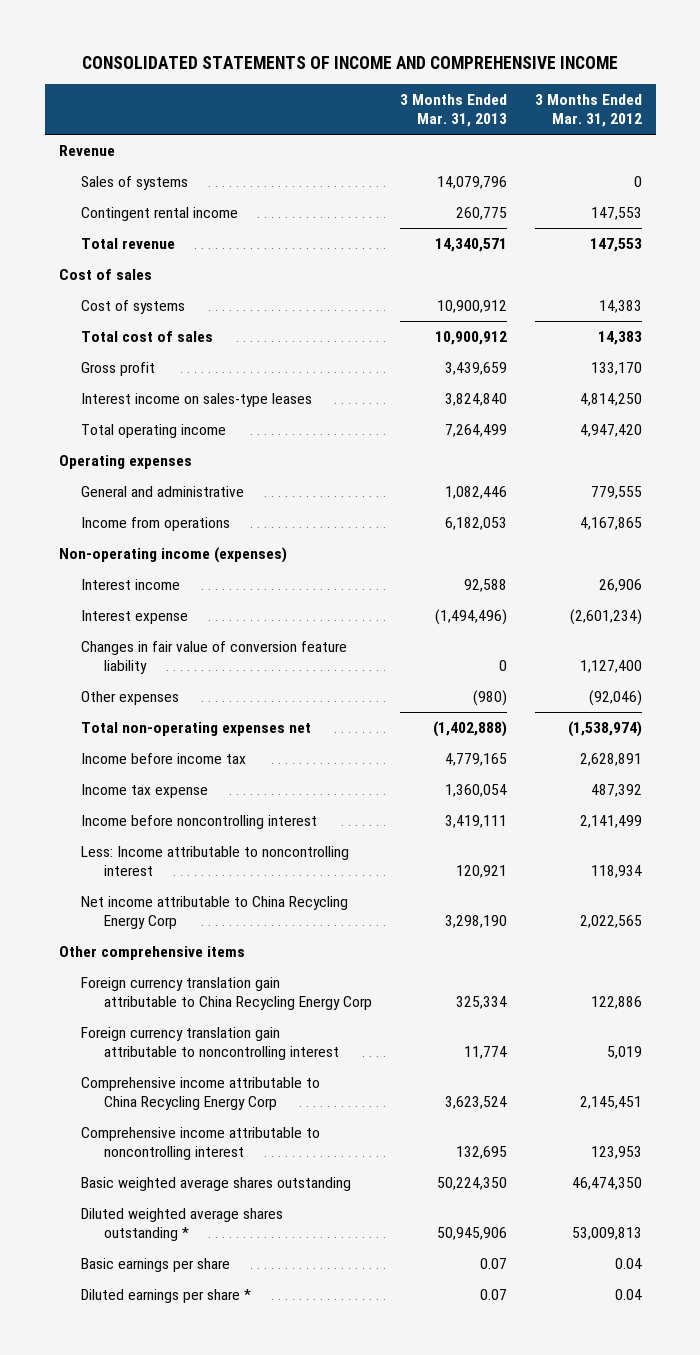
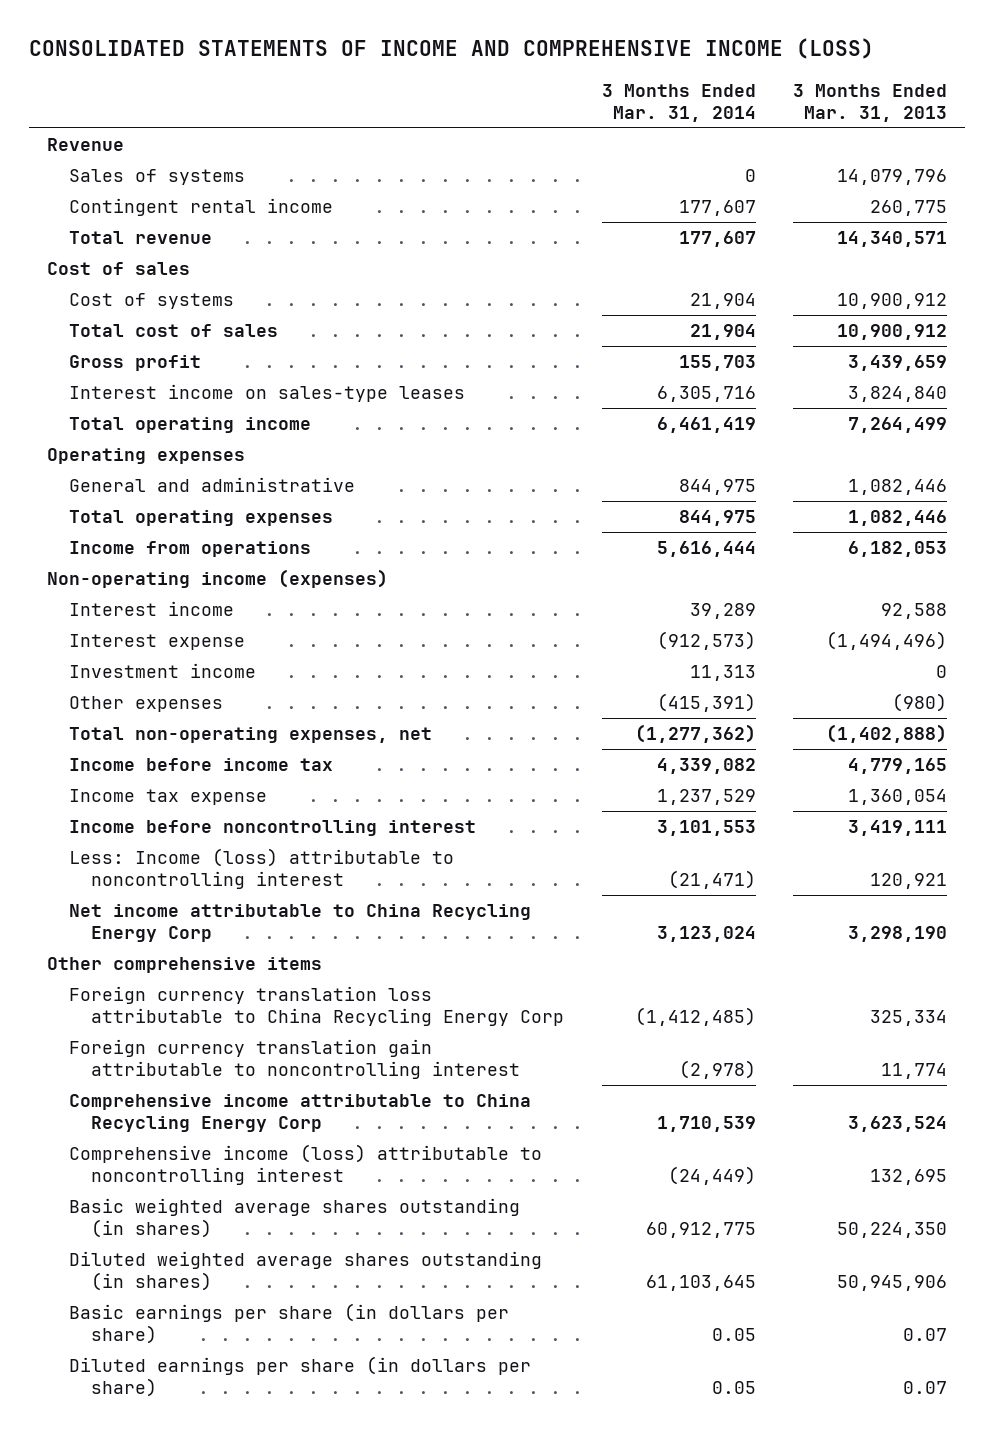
[82,55,619,69] CONSOLIDATED STATEMENTS OF INCOME AND COMPREHENSIVE INCOME -> [28,38,874,60] CONSOLIDATED STATEMENTS OF INCOME AND COMPREHENSIVE INCOME (LOSS)
[534,94,642,128] 3 Months Ended Mar. 31, 2012 -> none
none -> [601,83,756,122] 3 Months Ended Mar. 31, 2014
none -> [69,510,334,527] Total operating expenses
[81,640,348,675] Changes in fair value of conversion feature liability -> none
none -> [69,663,257,679] Investment income
[81,721,312,736] Total non-operating expenses net -> [69,727,433,744] Total non-operating expenses, net
[81,845,350,877] Less: Income attributable to noncontrolling interest -> [69,848,455,890] Less: Income (loss) attributable to noncontrolling interest
[81,976,372,1011] Foreign currency translation gain attributable to China Recycling Energy Corp -> [69,986,565,1027] Foreign currency translation loss attributable to China Recycling Energy Corp
[81,1126,321,1161] Comprehensive income attributable to noncontrolling interest -> [69,1144,543,1186] Comprehensive income (loss) attributable to noncontrolling interest
[81,1176,352,1191] Basic weighted average shares outstanding -> [69,1198,521,1239] Basic weighted average shares outstanding (in shares)
[81,1207,284,1242] Diluted weighted average shares outstanding * -> [69,1251,543,1292] Diluted weighted average shares outstanding (in shares)
[81,1257,231,1272] Basic earnings per share -> [69,1303,510,1345] Basic earnings per share (in dollars per share)
[81,1288,252,1303] Diluted earnings per share * -> [69,1356,532,1398] Diluted earnings per share (in dollars per share)

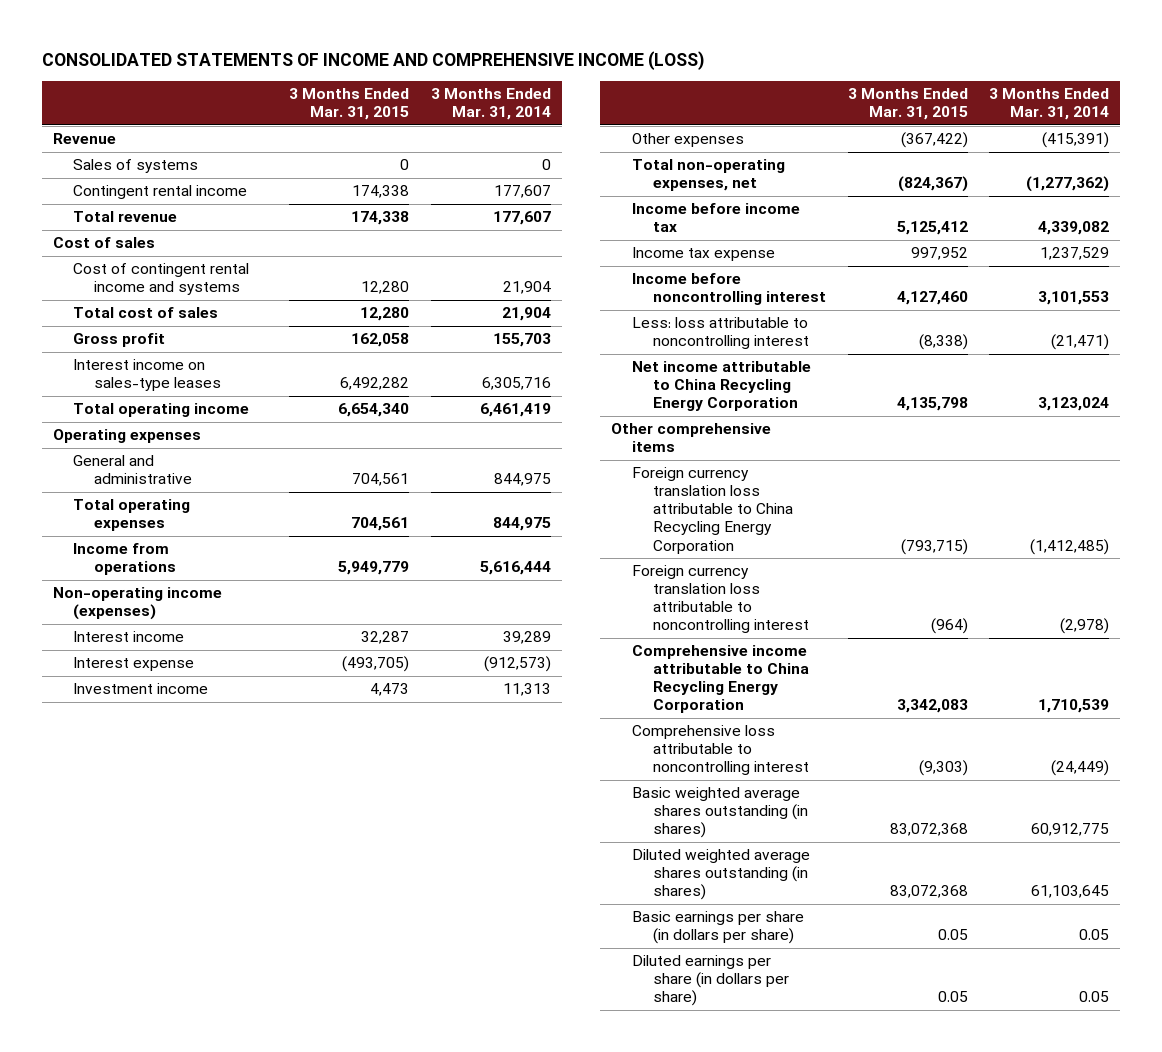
[792,83,947,122] 3 Months Ended Mar. 31, 2013 -> none
none -> [289,88,410,121] 3 Months Ended Mar. 31, 2015
[69,293,235,310] Cost of systems -> [73,263,250,296] Cost of contingent rental income and systems
[69,848,455,890] Less: Income (loss) attributable to noncontrolling interest -> [631,317,809,350] Less: loss attributable to noncontrolling interest
[69,904,532,943] Net income attributable to China Recycling Energy Corp -> [631,361,811,412] Net income attributable to China Recycling Energy Corporation
[69,986,565,1027] Foreign currency translation loss attributable to China Recycling Energy Corp -> [631,467,793,554] Foreign currency translation loss attributable to China Recycling Energy Corporation
[69,1039,521,1080] Foreign currency translation gain attributable to noncontrolling interest -> [631,565,809,634] Foreign currency translation loss attributable to noncontrolling interest
[69,1094,532,1133] Comprehensive income attributable to China Recycling Energy Corp -> [631,645,809,714] Comprehensive income attributable to China Recycling Energy Corporation
[69,1144,543,1186] Comprehensive income (loss) attributable to noncontrolling interest -> [631,725,809,776] Comprehensive loss attributable to noncontrolling interest

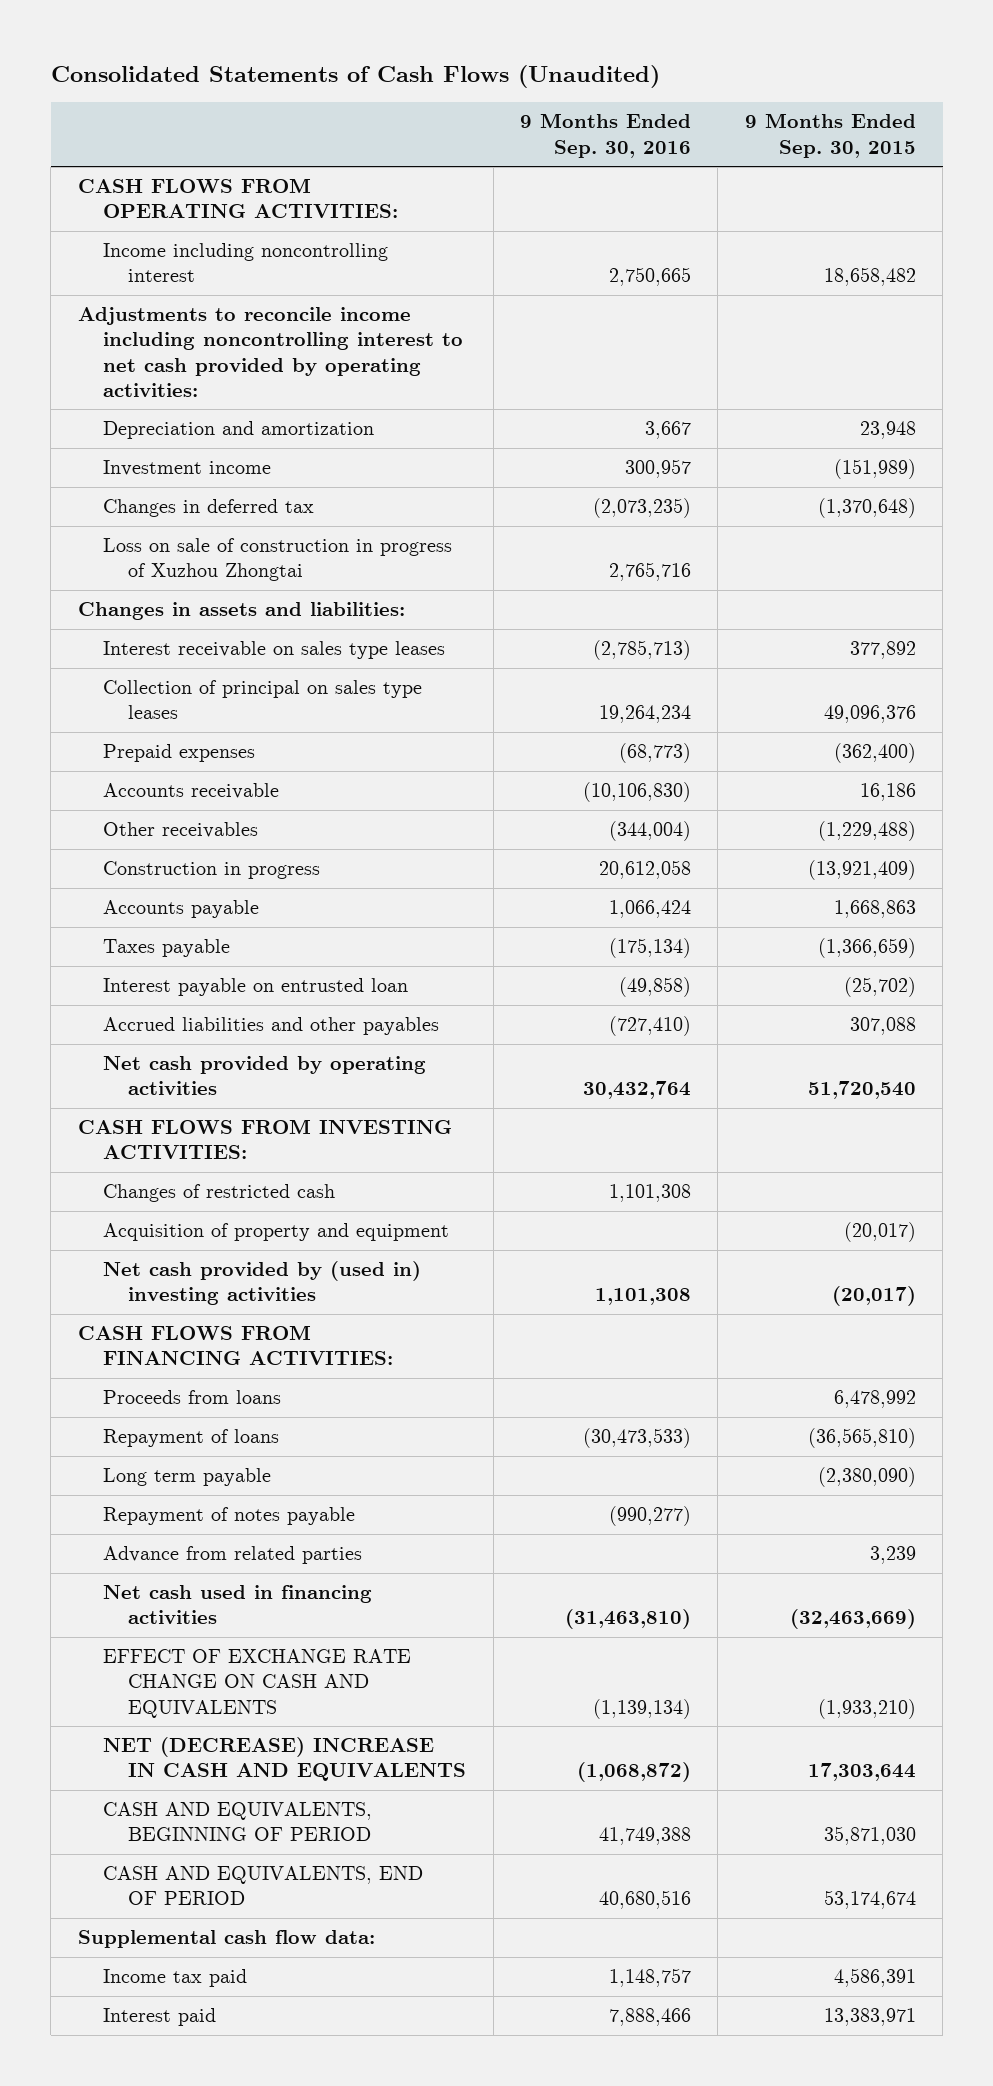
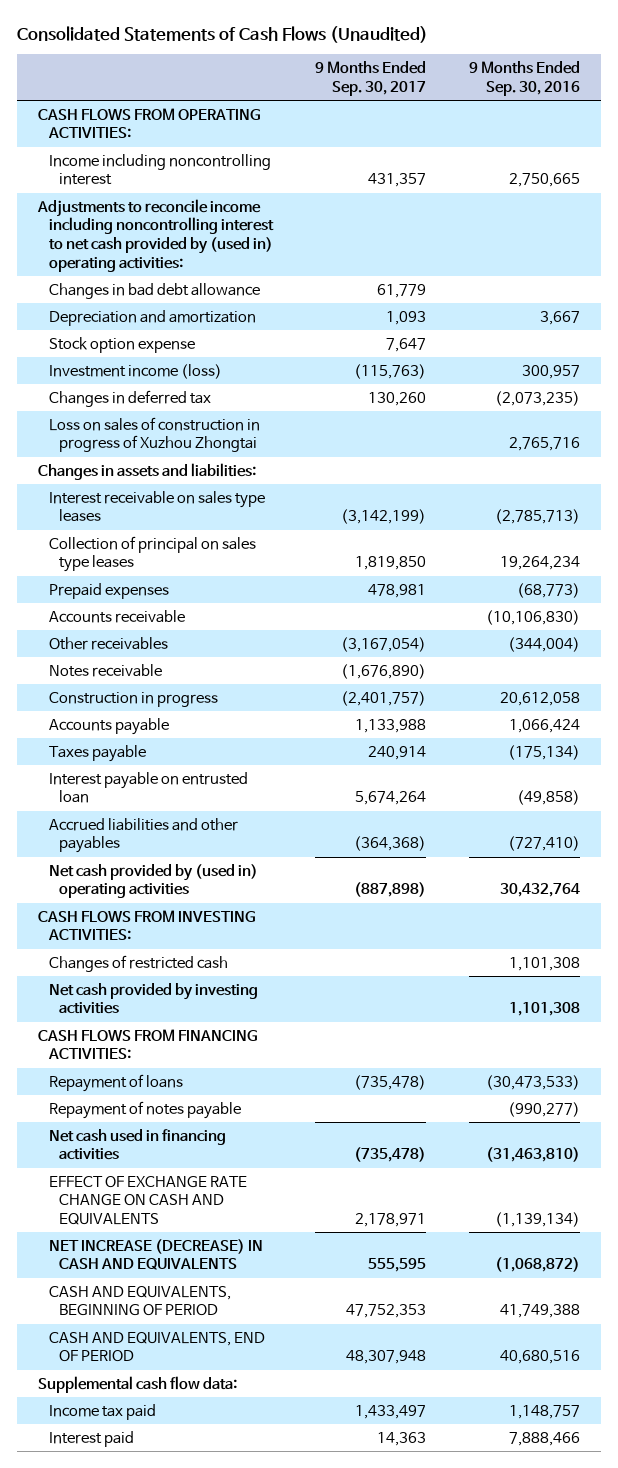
[744,113,916,158] 9 Months Ended Sep. 30, 2015 -> none
none -> [315,61,427,96] 9 Months Ended Sep. 30, 2017
[77,307,464,397] Adjustments to reconcile income including noncontrolling interest to net cash provided by operating activities: -> [37,198,274,273] Adjustments to reconcile income including noncontrolling interest to net cash provided by (used in) operating activities:
none -> [48,282,260,299] Changes in bad debt allowance
none -> [48,336,195,353] Stock option expense
[103,460,272,477] Investment income -> [48,363,222,379] Investment income (loss)
[103,538,453,582] Loss on sale of construction in progress of Xuzhou Zhongtai -> [48,416,260,453] Loss on sales of construction in progress of Xuzhou Zhongtai
none -> [48,663,162,677] Notes receivable
[103,1056,427,1096] Net cash provided by operating activities -> [48,863,258,899] Net cash provided by (used in) operating activities
[103,1223,450,1242] Acquisition of property and equipment -> none
[103,1261,422,1306] Net cash provided by (used in) investing activities -> [48,982,258,1015] Net cash provided by investing activities
[103,1390,282,1405] Proceeds from loans -> none
[103,1468,272,1487] Long term payable -> none
[103,1546,363,1565] Advance from related parties -> none
[103,1737,467,1782] NET (DECREASE) INCREASE IN CASH AND EQUIVALENTS -> [48,1238,263,1271] NET INCREASE (DECREASE) IN CASH AND EQUIVALENTS

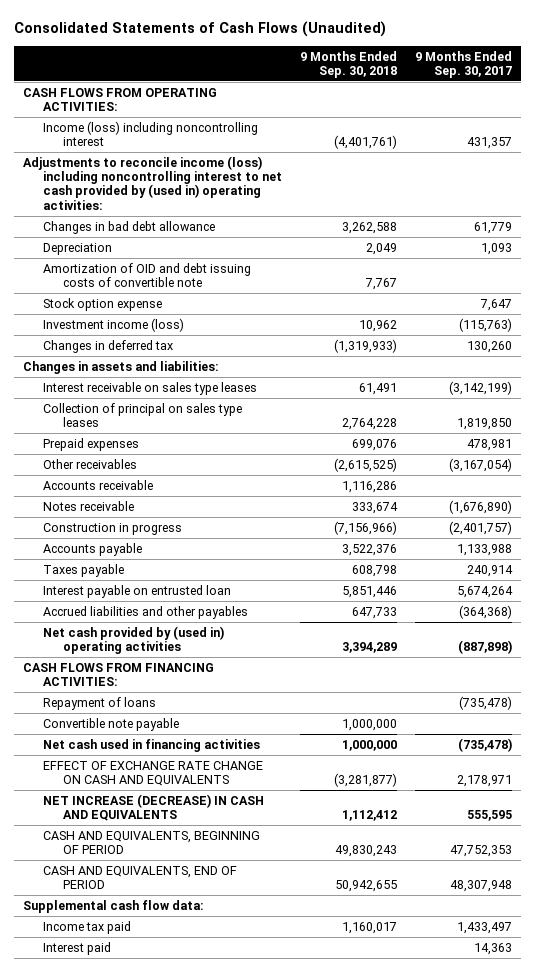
[468,61,580,96] 9 Months Ended Sep. 30, 2016 -> none
none -> [300,50,398,78] 9 Months Ended Sep. 30, 2018
[48,153,271,186] Income including noncontrolling interest -> [42,120,258,147] Income (loss) including noncontrolling interest
[37,198,274,273] Adjustments to reconcile income including noncontrolling interest to net cash provided by (used in) operating activities: -> [23,155,282,210] Adjustments to reconcile income (loss) including noncontrolling interest to net cash provided by (used in) operating activities:
[48,309,256,326] Depreciation and amortization -> [42,242,112,255] Depreciation
none -> [42,262,251,288] Amortization of OID and debt issuing costs of convertible note
[48,416,260,453] Loss on sales of construction in progress of Xuzhou Zhongtai -> none
[48,609,185,623] Accounts receivable -> [42,479,153,490] Accounts receivable
[38,909,257,941] CASH FLOWS FROM INVESTING ACTIVITIES: -> none
[48,954,228,972] Changes of restricted cash -> none
[48,982,258,1015] Net cash provided by investing activities -> none
[48,1100,241,1119] Repayment of notes payable -> none
none -> [42,717,179,731] Convertible note payable

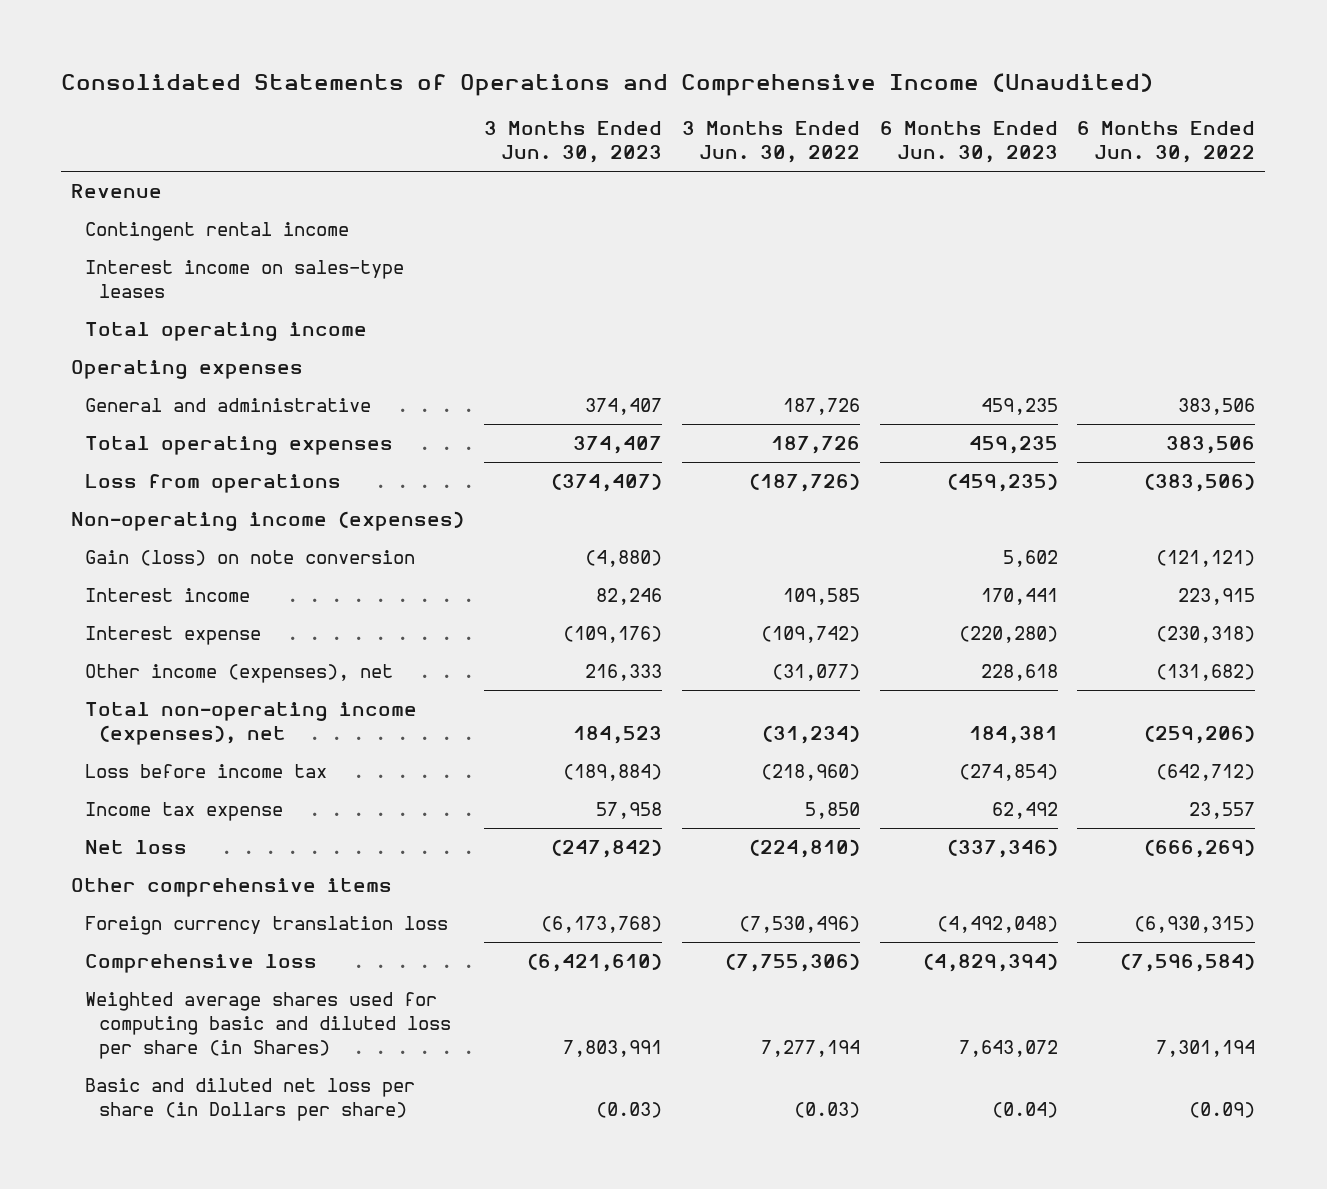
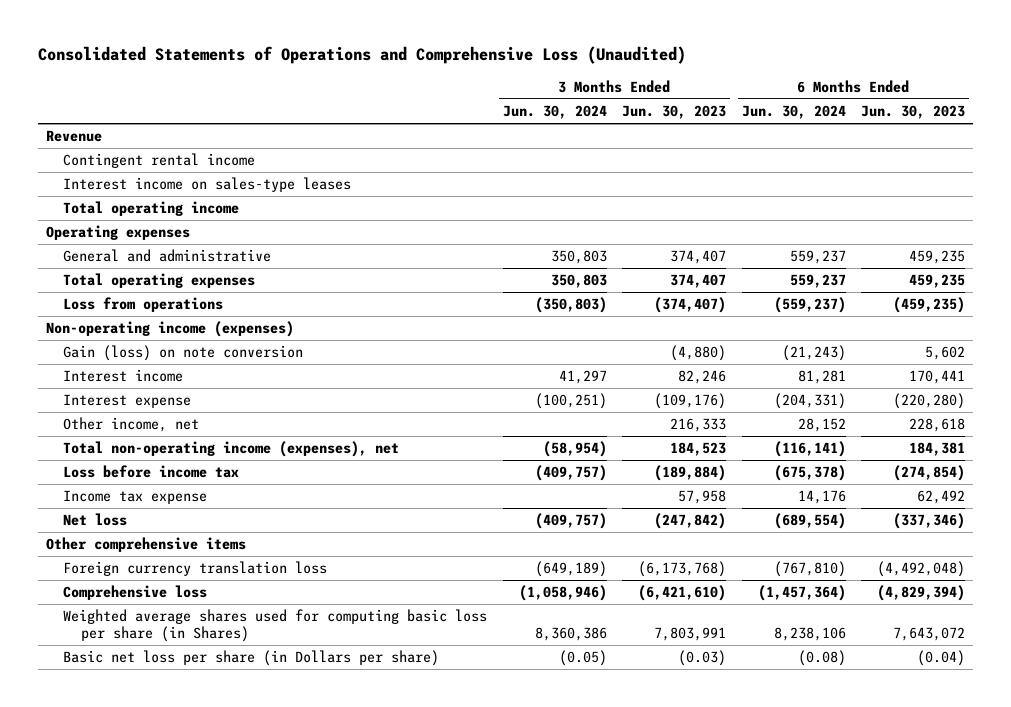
[61,73,1154,97] Consolidated Statements of Operations and Comprehensive Income (Unaudited) -> [37,46,686,65] Consolidated Statements of Operations and Comprehensive Loss (Unaudited)
[681,121,860,164] 3 Months Ended Jun. 30, 2022 -> none
[1077,121,1256,164] 6 Months Ended Jun. 30, 2022 -> none
none -> [502,105,607,120] Jun. 30, 2024
none -> [741,105,846,120] Jun. 30, 2024
[85,664,394,684] Other income (expenses), net -> [63,417,200,433] Other income, net
[85,992,451,1059] Weighted average shares used for computing basic and diluted loss per share (in Shares) -> [63,609,488,643] Weighted average shares used for computing basic loss per share (in Shares)
[85,1078,416,1122] Basic and diluted net loss per share (in Dollars per share) -> [63,650,440,667] Basic net loss per share (in Dollars per share)

